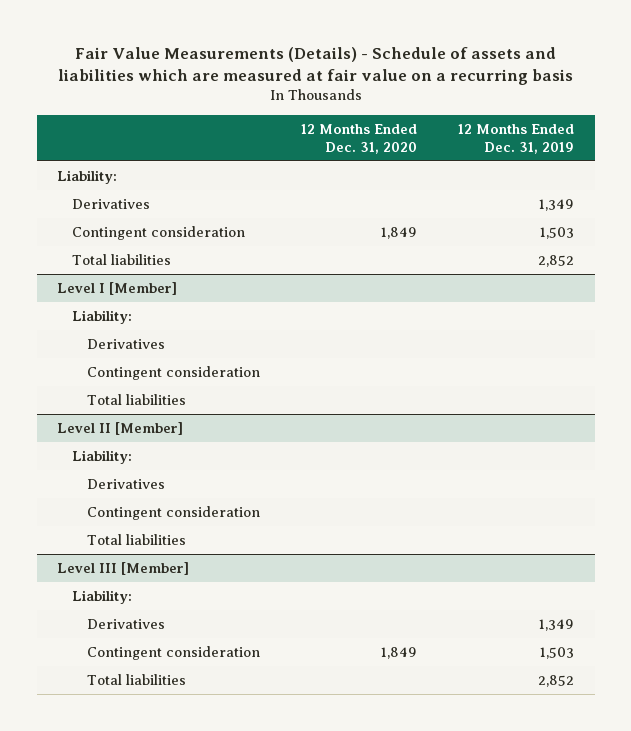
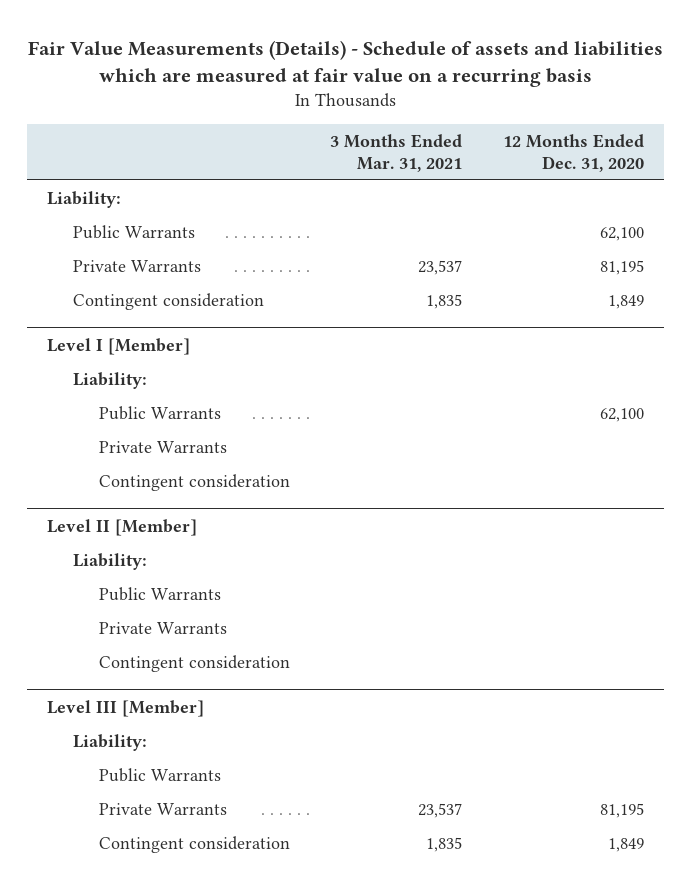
[458,123,575,154] 12 Months Ended Dec. 31, 2019 -> none
none -> [330,134,463,172] 3 Months Ended Mar. 31, 2021
[72,198,151,209] Derivatives -> none
none -> [73,224,196,239] Public Warrants
none -> [73,259,202,272] Private Warrants
[72,253,172,265] Total liabilities -> none
[87,338,166,349] Derivatives -> none
none -> [98,405,221,420] Public Warrants
none -> [98,440,227,453] Private Warrants
[87,393,187,405] Total liabilities -> none
[87,478,166,489] Derivatives -> none
none -> [98,586,221,601] Public Warrants
none -> [98,621,227,634] Private Warrants
[87,533,187,545] Total liabilities -> none
[87,618,166,629] Derivatives -> none
none -> [98,767,221,782] Public Warrants
none -> [98,802,227,815] Private Warrants
[87,673,187,685] Total liabilities -> none

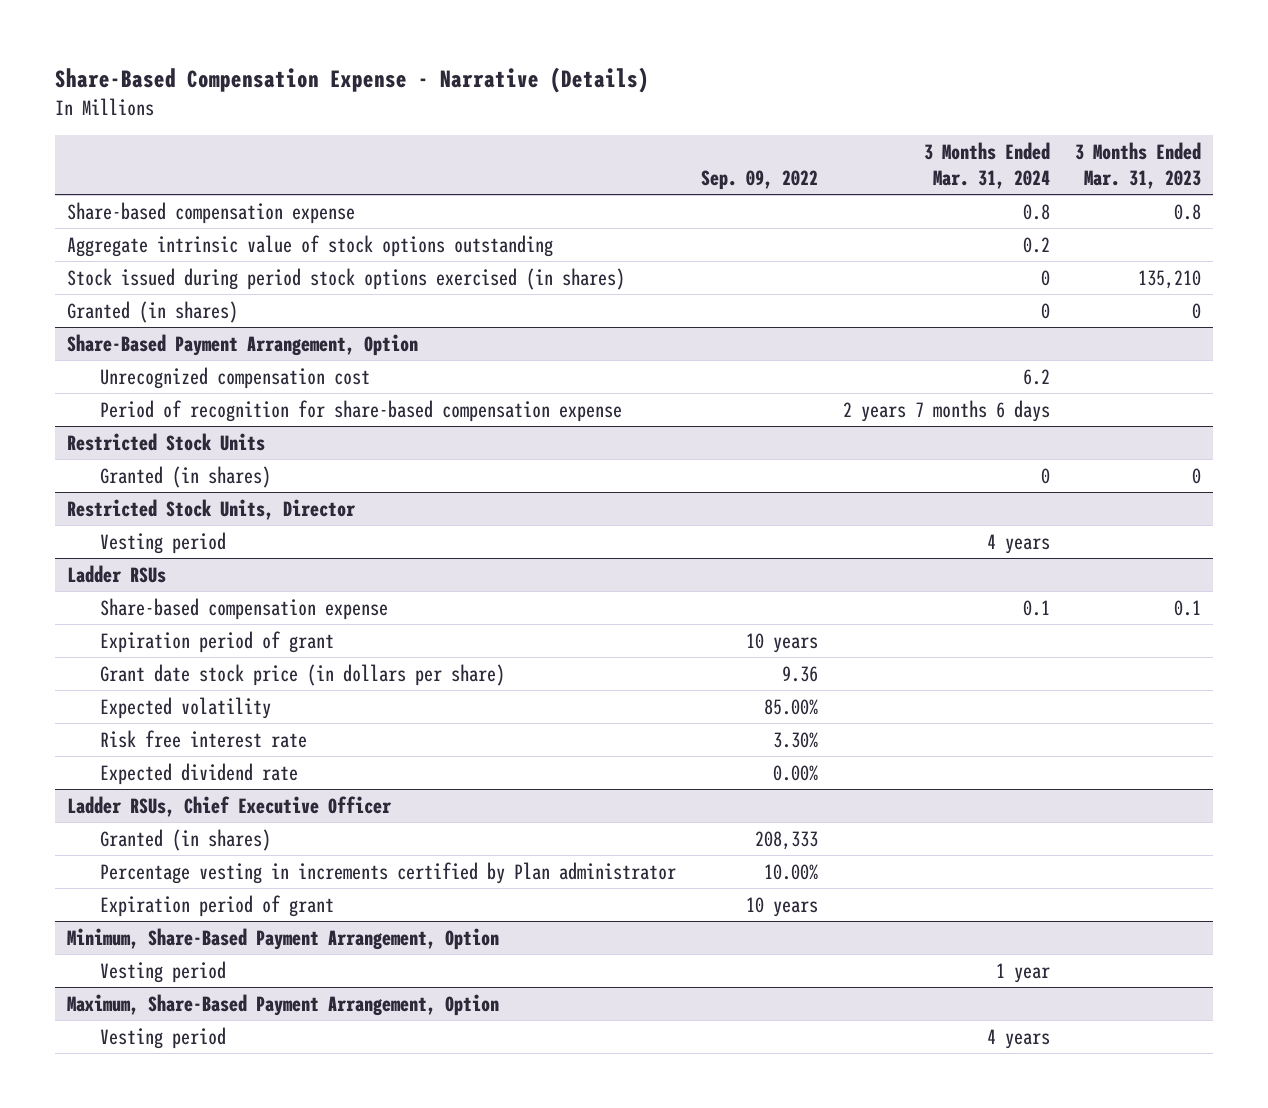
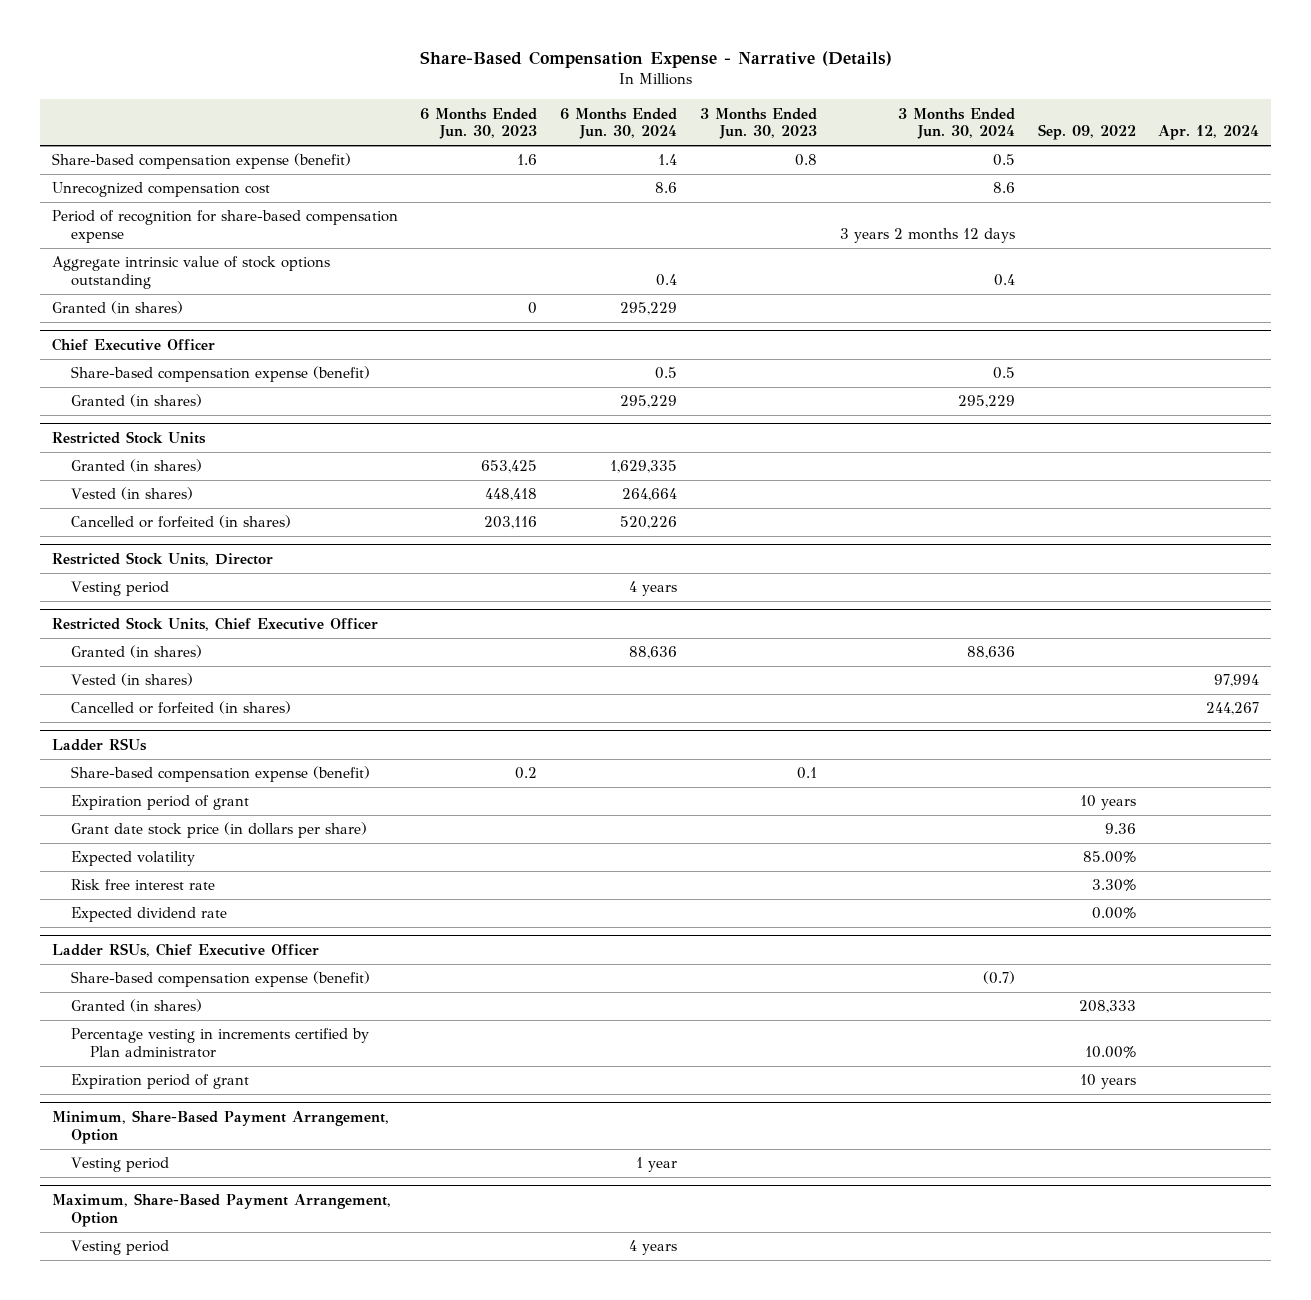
[923,141,1050,190] 3 Months Ended Mar. 31, 2024 -> none
[1074,141,1201,190] 3 Months Ended Mar. 31, 2023 -> none
none -> [420,107,538,140] 6 Months Ended Jun. 30, 2023
none -> [560,107,678,140] 6 Months Ended Jun. 30, 2024
none -> [700,107,818,140] 3 Months Ended Jun. 30, 2023
none -> [897,107,1015,140] 3 Months Ended Jun. 30, 2024
none -> [1158,125,1260,141] Apr. 12, 2024
[67,201,356,224] Share-based compensation expense -> [51,153,351,170] Share-based compensation expense (benefit)
none -> [51,182,270,198] Unrecognized compensation cost
none -> [51,210,398,243] Period of recognition for share-based compensation expense
[67,267,626,290] Stock issued during period stock options exercised (in shares) -> none
[67,333,419,356] Share-Based Payment Arrangement, Option -> none
[99,366,370,389] Unrecognized compensation cost -> none
[99,399,622,422] Period of recognition for share-based compensation expense -> none
none -> [51,338,215,352] Chief Executive Officer
none -> [70,366,370,383] Share-based compensation expense (benefit)
none -> [70,394,202,408] Granted (in shares)
none -> [70,487,193,501] Vested (in shares)
none -> [70,515,291,529] Cancelled or forfeited (in shares)
none -> [51,617,378,632] Restricted Stock Units, Chief Executive Officer
none -> [70,645,202,659] Granted (in shares)
none -> [70,673,193,687] Vested (in shares)
none -> [70,701,291,715] Cancelled or forfeited (in shares)
[99,597,388,620] Share-based compensation expense -> [70,766,370,783] Share-based compensation expense (benefit)
none -> [70,971,370,988] Share-based compensation expense (benefit)

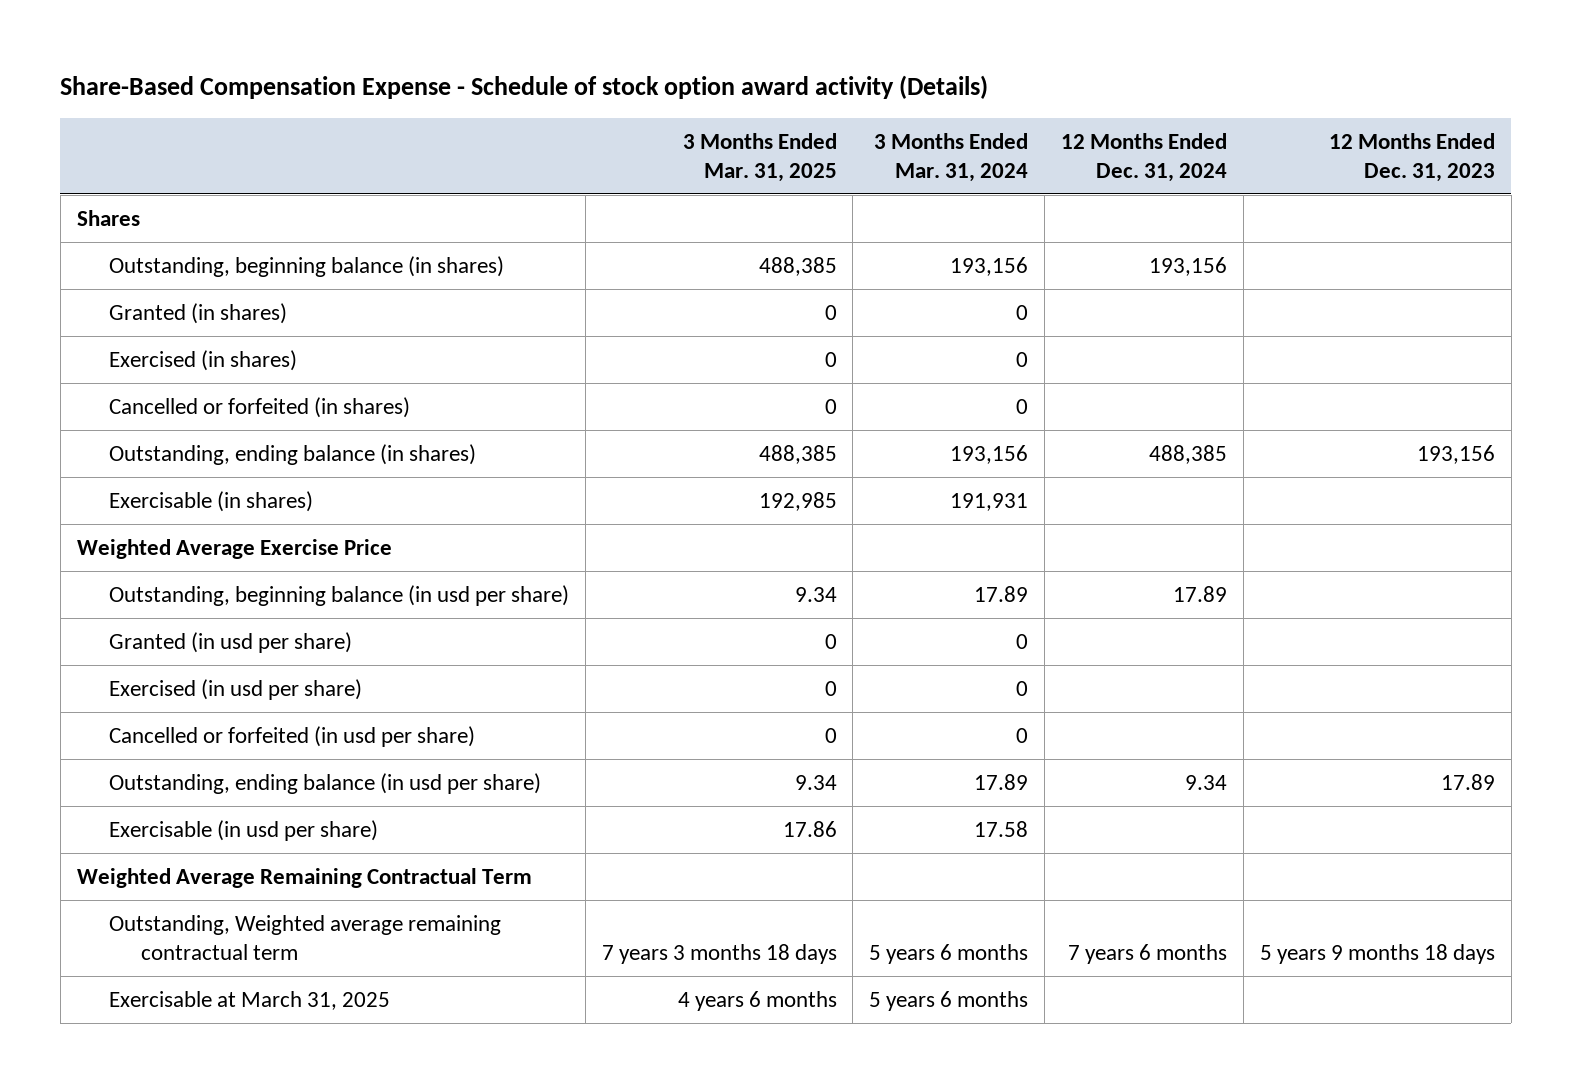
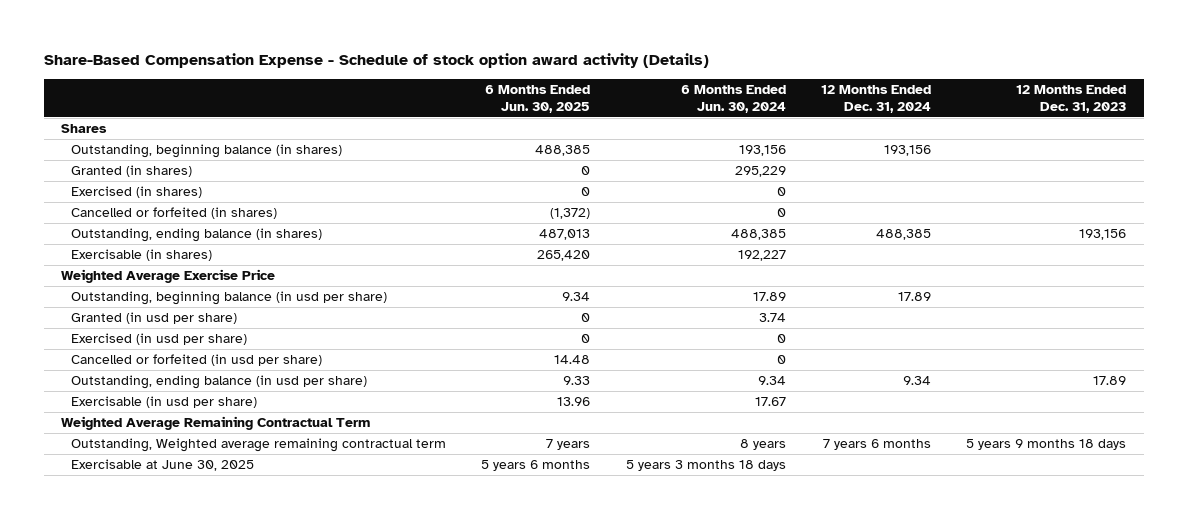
[682,132,837,182] 3 Months Ended Mar. 31, 2025 -> none
[874,132,1029,182] 3 Months Ended Mar. 31, 2024 -> none
none -> [485,85,591,113] 6 Months Ended Jun. 30, 2025
none -> [680,85,786,113] 6 Months Ended Jun. 30, 2024
[108,990,390,1010] Exercisable at March 31, 2025 -> [71,459,255,472] Exercisable at June 30, 2025

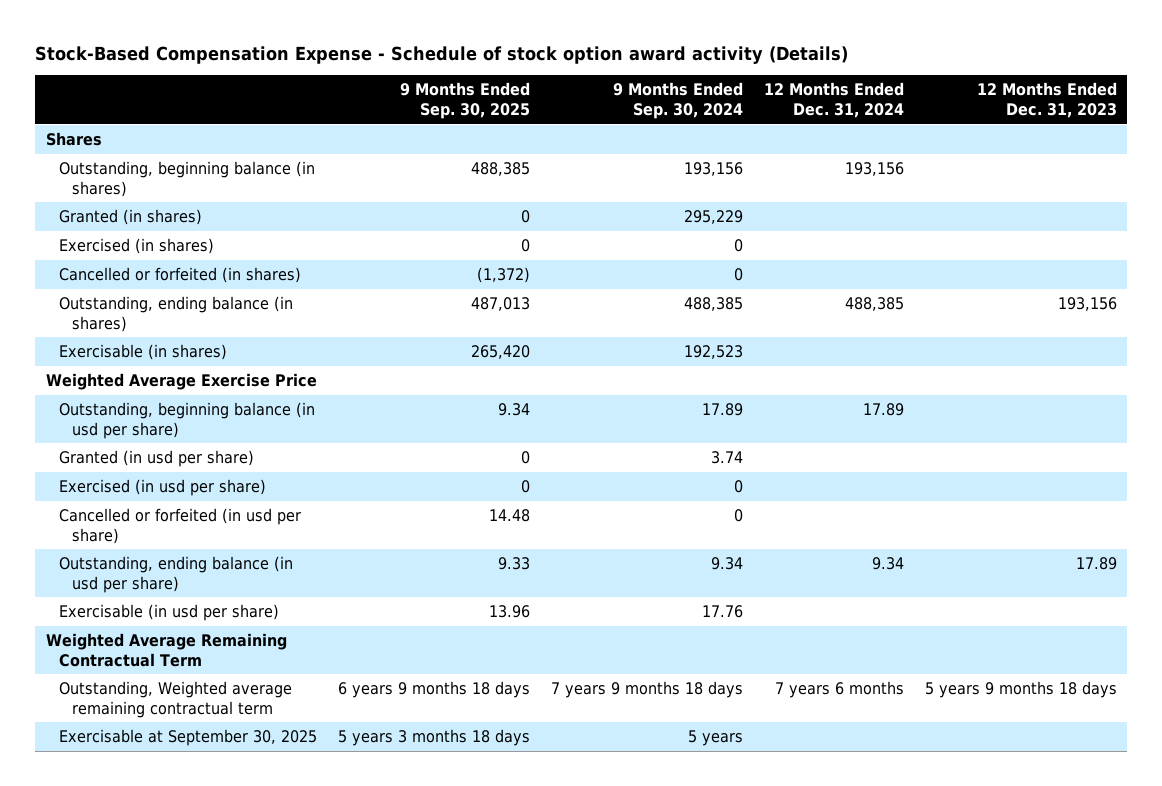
[43,53,709,69] Share-Based Compensation Expense - Schedule of stock option award activity (Details) -> [35,45,849,64] Stock-Based Compensation Expense - Schedule of stock option award activity (Details)
[485,85,591,113] 6 Months Ended Jun. 30, 2025 -> none
[680,85,786,113] 6 Months Ended Jun. 30, 2024 -> none
none -> [399,82,530,120] 9 Months Ended Sep. 30, 2025
none -> [612,82,743,120] 9 Months Ended Sep. 30, 2024
[71,459,255,472] Exercisable at June 30, 2025 -> [58,729,317,747] Exercisable at September 30, 2025

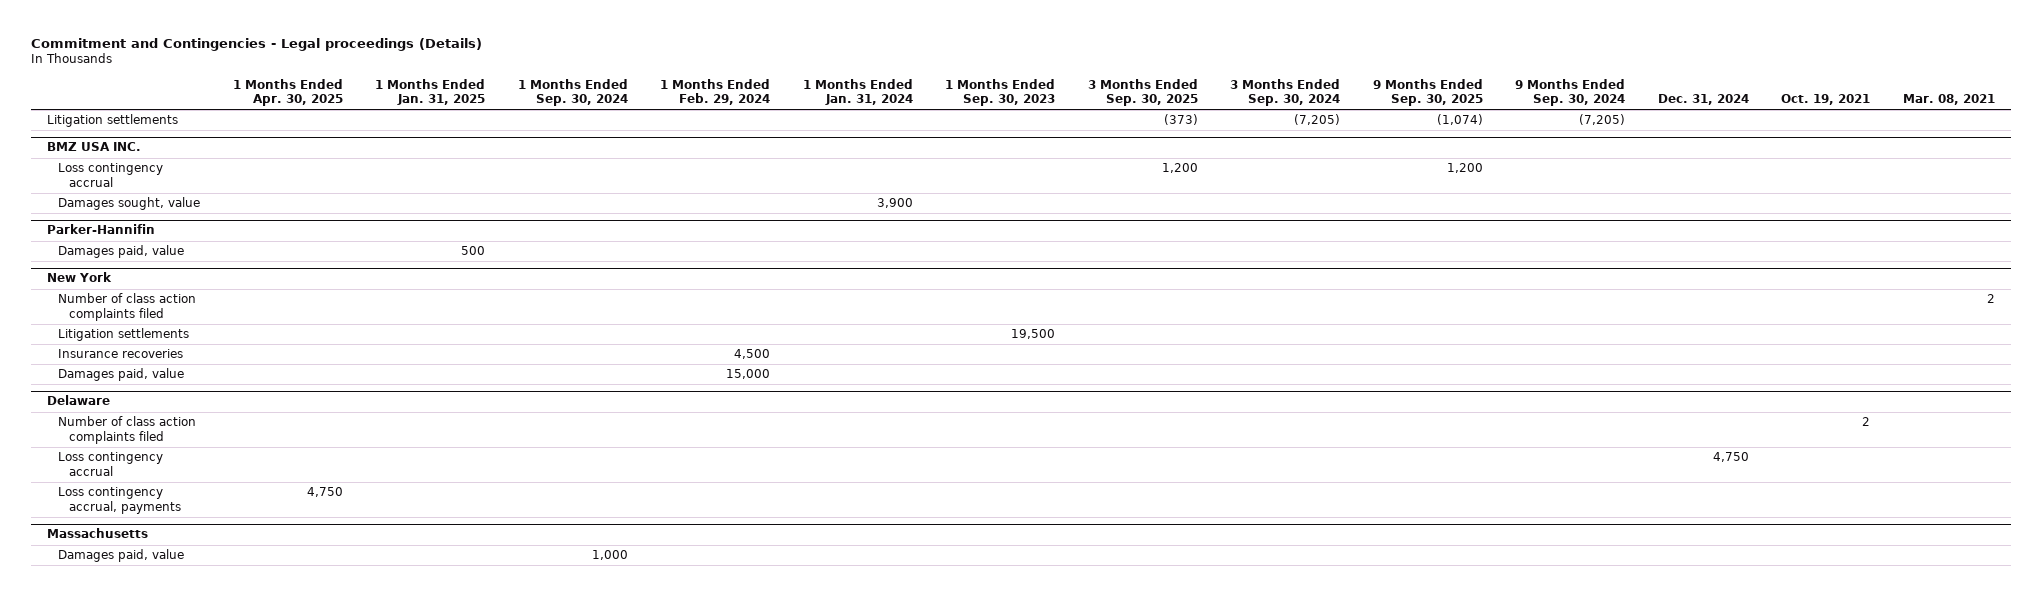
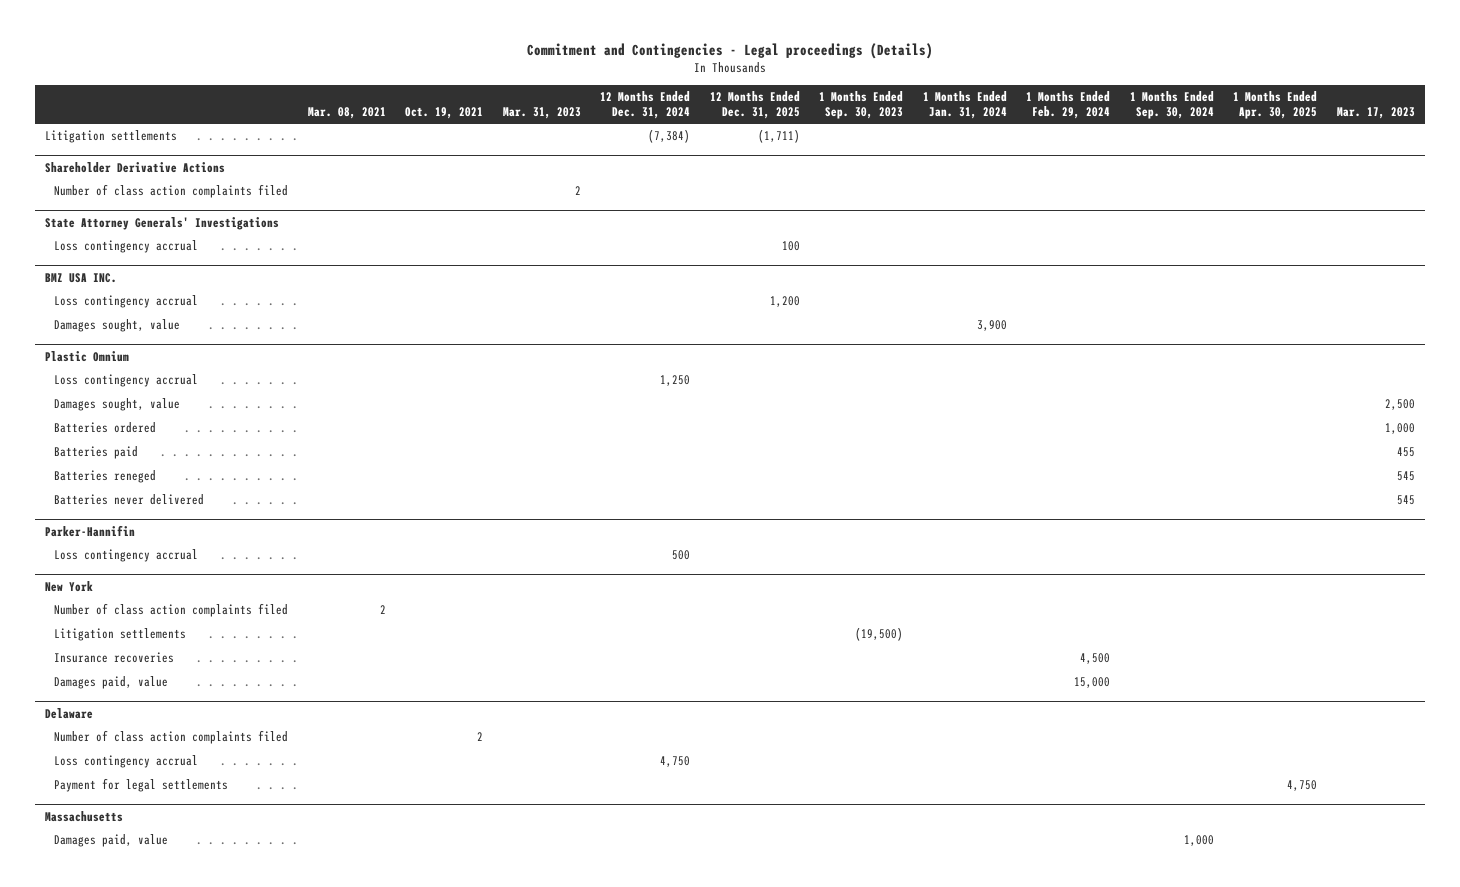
[375,78,486,106] 1 Months Ended Jan. 31, 2025 -> none
[1087,78,1198,107] 3 Months Ended Sep. 30, 2025 -> none
[1230,78,1341,107] 3 Months Ended Sep. 30, 2024 -> none
[1372,78,1483,107] 9 Months Ended Sep. 30, 2025 -> none
[1515,78,1626,107] 9 Months Ended Sep. 30, 2024 -> none
[1657,94,1749,106] Dec. 31, 2024 -> none
none -> [502,107,581,120] Mar. 31, 2023
none -> [600,91,691,120] 12 Months Ended Dec. 31, 2024
none -> [709,91,800,120] 12 Months Ended Dec. 31, 2025
none -> [1336,107,1415,120] Mar. 17, 2023
none -> [45,161,226,173] Shareholder Derivative Actions
none -> [54,184,289,199] Number of class action complaints filed
none -> [45,216,280,230] State Attorney Generals' Investigations
none -> [54,240,199,254] Loss contingency accrual
none -> [45,350,130,362] Plastic Omnium
none -> [54,374,199,388] Loss contingency accrual
none -> [54,398,181,412] Damages sought, value
none -> [54,422,157,434] Batteries ordered
none -> [54,446,139,460] Batteries paid
none -> [54,470,157,484] Batteries reneged
none -> [54,494,205,506] Batteries never delivered
[57,245,184,259] Damages paid, value -> none
none -> [54,549,199,563] Loss contingency accrual
[1011,329,1056,340] 19,500 -> [855,627,904,642] (19,500)
[57,487,182,514] Loss contingency accrual, payments -> [54,778,229,793] Payment for legal settlements

